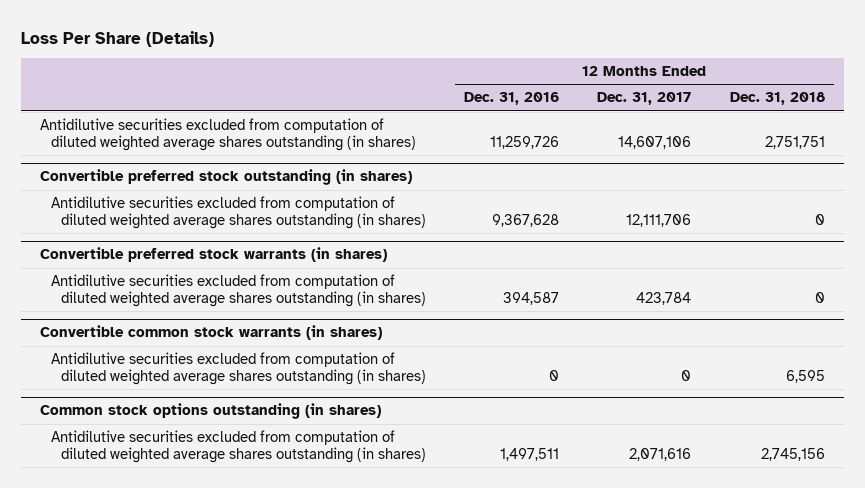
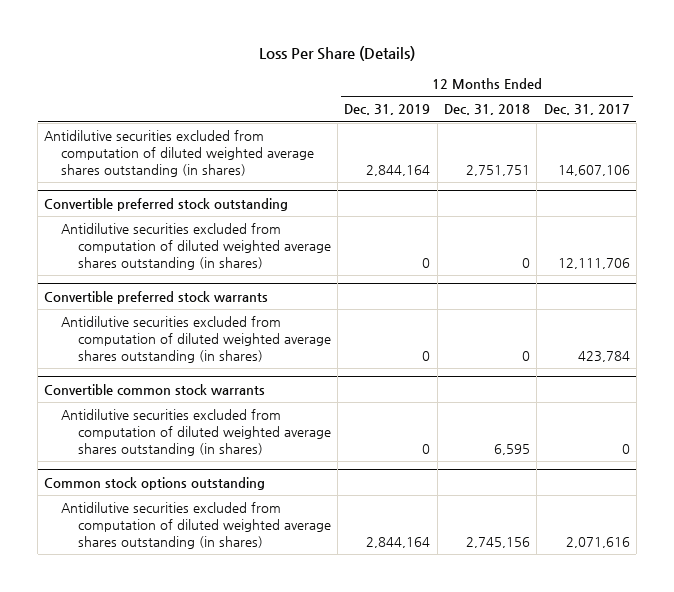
[464,92,560,106] Dec. 31, 2016 -> none
none -> [344,104,431,116] Dec. 31, 2019
[40,169,413,186] Convertible preferred stock outstanding (in shares) -> [44,197,289,211] Convertible preferred stock outstanding
[40,247,388,263] Convertible preferred stock warrants (in shares) -> [44,290,269,304] Convertible preferred stock warrants
[40,325,383,341] Convertible common stock warrants (in shares) -> [44,383,266,395] Convertible common stock warrants
[40,403,382,420] Common stock options outstanding (in shares) -> [44,476,266,490] Common stock options outstanding

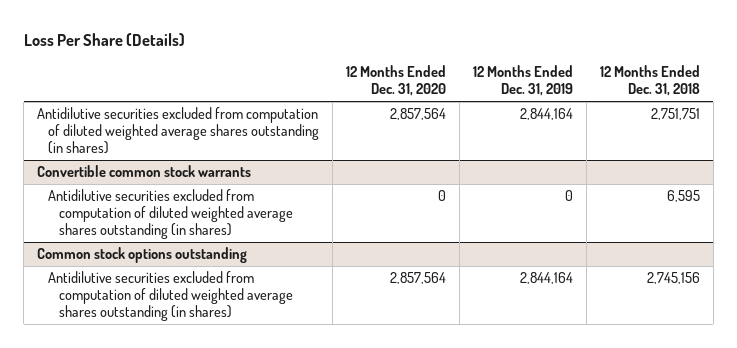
[543,104,630,116] Dec. 31, 2017 -> none
none -> [345,65,446,97] 12 Months Ended Dec. 31, 2020
[44,197,289,211] Convertible preferred stock outstanding -> none
[61,223,331,271] Antidilutive securities excluded from computation of diluted weighted average shares outstanding (in shares) -> none
[44,290,269,304] Convertible preferred stock warrants -> none
[61,316,331,364] Antidilutive securities excluded from computation of diluted weighted average shares outstanding (in shares) -> none

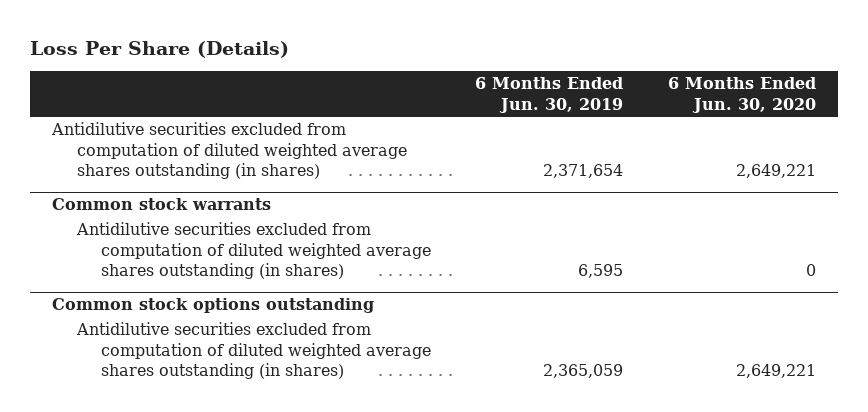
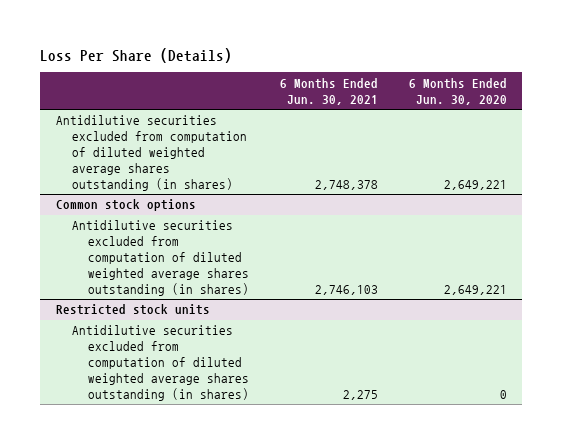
[475,77,624,113] 6 Months Ended Jun. 30, 2019 -> none
none -> [280,77,379,105] 6 Months Ended Jun. 30, 2021
[52,198,272,211] Common stock warrants -> none
[75,222,432,279] Antidilutive securities excluded from computation of diluted weighted average shares outstanding (in shares) -> none
[52,298,375,314] Common stock options outstanding -> [55,199,196,212] Common stock options
none -> [55,304,210,316] Restricted stock units
none -> [71,325,250,401] Antidilutive securities excluded from computation of diluted weighted average shares outstanding (in shares)

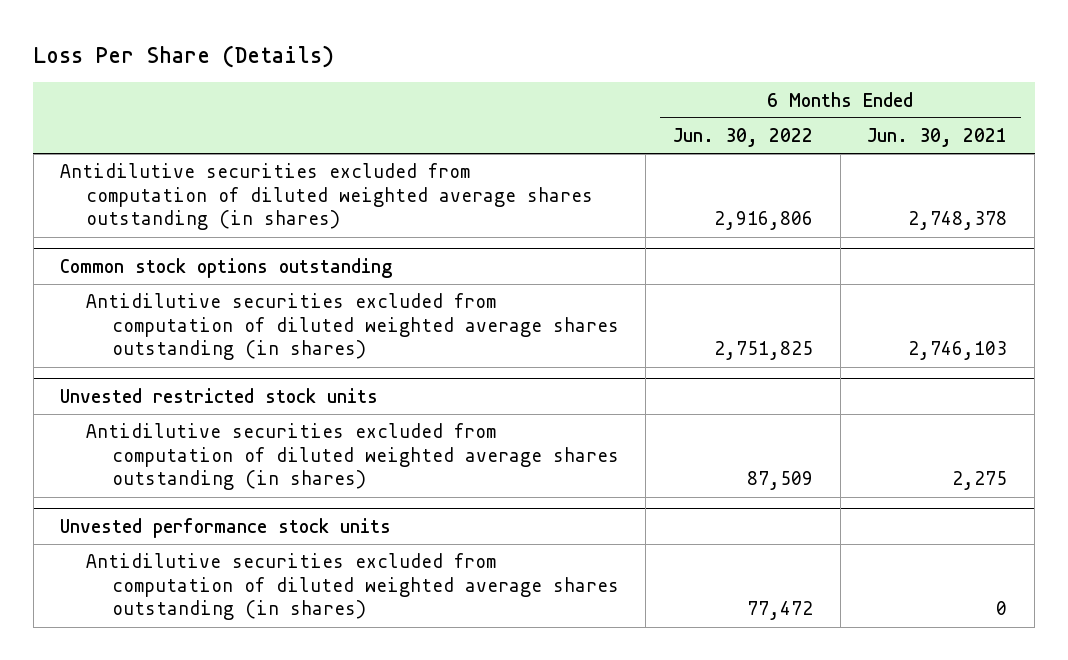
[408,77,507,105] 6 Months Ended Jun. 30, 2020 -> none
none -> [673,128,814,148] Jun. 30, 2022
[55,199,196,212] Common stock options -> [60,258,393,279] Common stock options outstanding
[55,304,210,316] Restricted stock units -> [60,388,379,404] Unvested restricted stock units
none -> [60,518,392,539] Unvested performance stock units
none -> [86,553,619,621] Antidilutive securities excluded from computation of diluted weighted average shares outstanding (in shares)

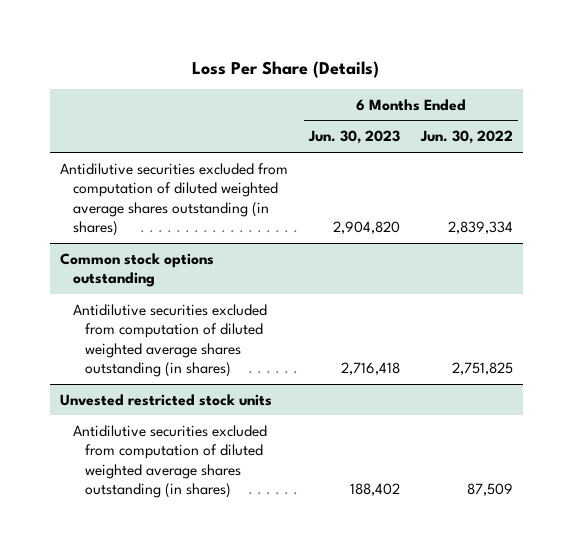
[867,128,1008,148] Jun. 30, 2021 -> none
none -> [307,130,400,145] Jun. 30, 2023
[714,211,814,231] 2,916,806 -> [447,221,513,235] 2,839,334
[60,518,392,539] Unvested performance stock units -> none
[86,553,619,621] Antidilutive securities excluded from computation of diluted weighted average shares outstanding (in shares) -> none

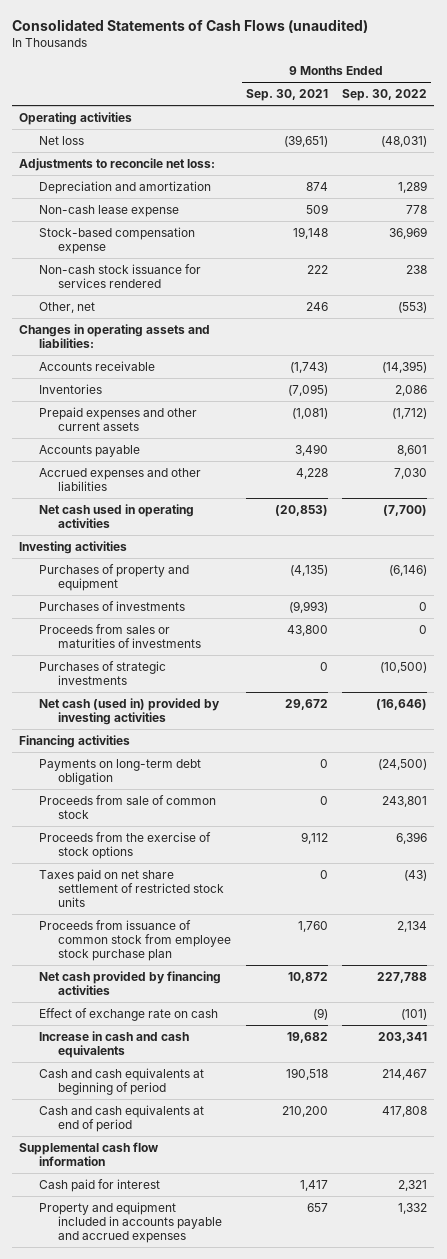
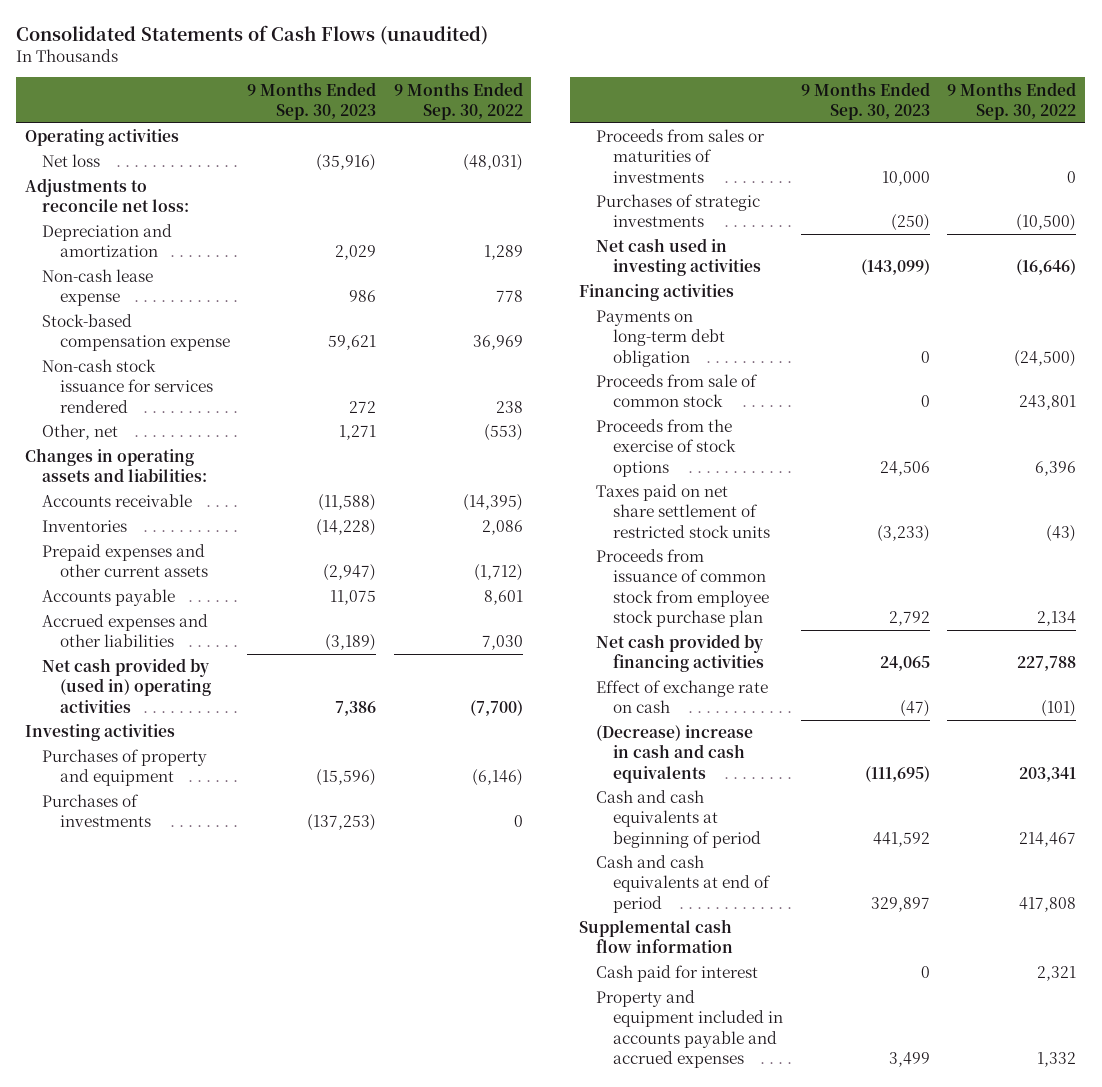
[245,89,328,102] Sep. 30, 2021 -> none
none -> [247,81,377,120] 9 Months Ended Sep. 30, 2023
[38,503,194,529] Net cash used in operating activities -> [42,658,211,713] Net cash provided by (used in) operating activities
[38,697,220,726] Net cash (used in) provided by investing activities -> [596,238,762,277] Net cash used in investing activities
[38,1030,189,1059] Increase in cash and cash equivalents -> [596,725,754,783] (Decrease) increase in cash and cash equivalents

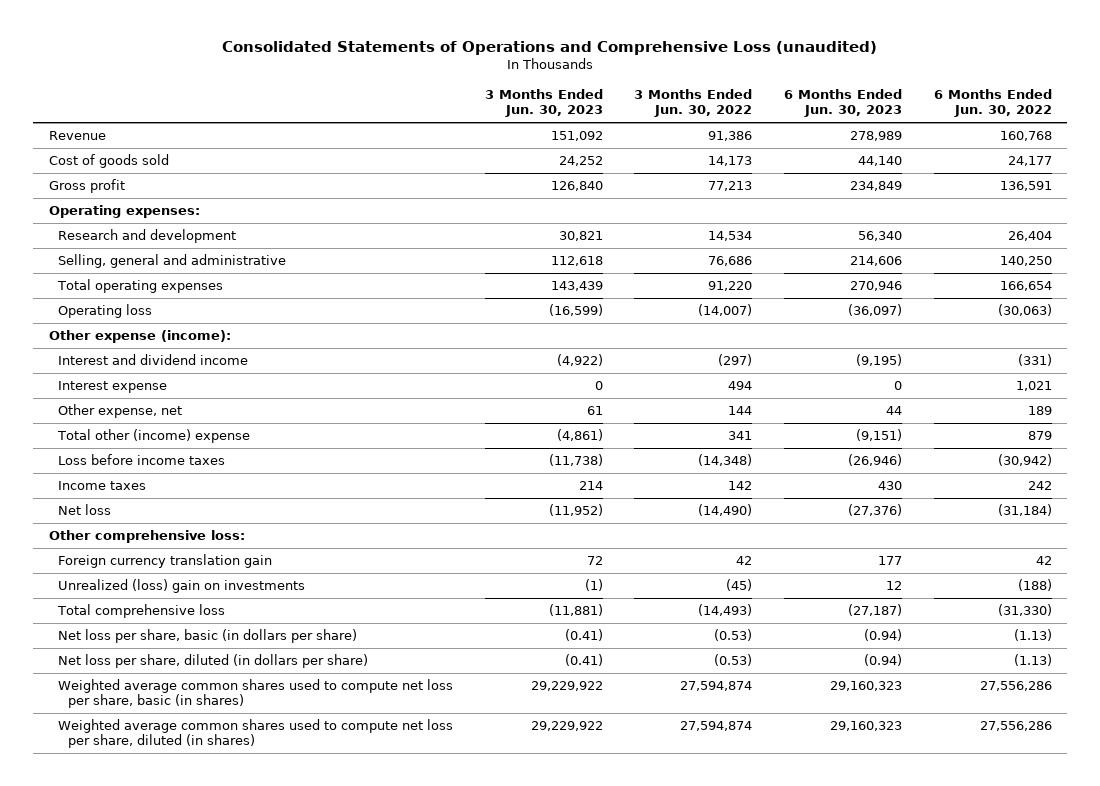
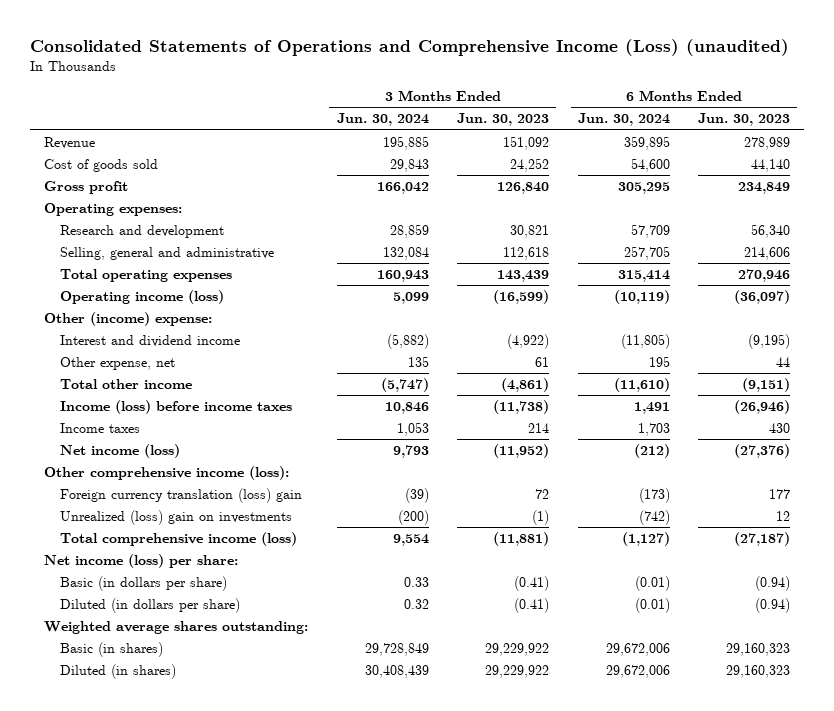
[222,41,878,56] Consolidated Statements of Operations and Comprehensive Loss (unaudited) -> [29,38,789,56] Consolidated Statements of Operations and Comprehensive Income (Loss) (unaudited)
[634,89,753,118] 3 Months Ended Jun. 30, 2022 -> none
[933,89,1052,118] 6 Months Ended Jun. 30, 2022 -> none
none -> [336,113,429,127] Jun. 30, 2024
none -> [577,113,670,127] Jun. 30, 2024
[58,304,153,319] Operating loss -> [59,289,224,304] Operating income (loss)
[48,330,231,344] Other expense (income): -> [44,311,213,326] Other (income) expense:
[58,381,168,394] Interest expense -> none
[57,429,251,444] Total other (income) expense -> [59,378,192,389] Total other income
[58,454,226,466] Loss before income taxes -> [59,399,292,414] Income (loss) before income taxes
[58,504,112,516] Net loss -> [59,443,180,458] Net income (loss)
[48,530,245,544] Other comprehensive loss: -> [44,465,290,480] Other comprehensive income (loss):
[58,554,273,569] Foreign currency translation gain -> [59,487,302,503] Foreign currency translation (loss) gain
[57,604,226,619] Total comprehensive loss -> [59,531,297,546] Total comprehensive income (loss)
none -> [44,553,239,568] Net income (loss) per share:
[58,629,358,644] Net loss per share, basic (in dollars per share) -> [59,575,227,591] Basic (in dollars per share)
[58,654,369,669] Net loss per share, diluted (in dollars per share) -> [59,597,240,613] Diluted (in dollars per share)
none -> [44,620,309,634] Weighted average shares outstanding:
[58,679,454,709] Weighted average common shares used to compute net loss per share, basic (in shares) -> [59,641,163,657] Basic (in shares)
[58,719,454,749] Weighted average common shares used to compute net loss per share, diluted (in shares) -> [59,663,176,679] Diluted (in shares)

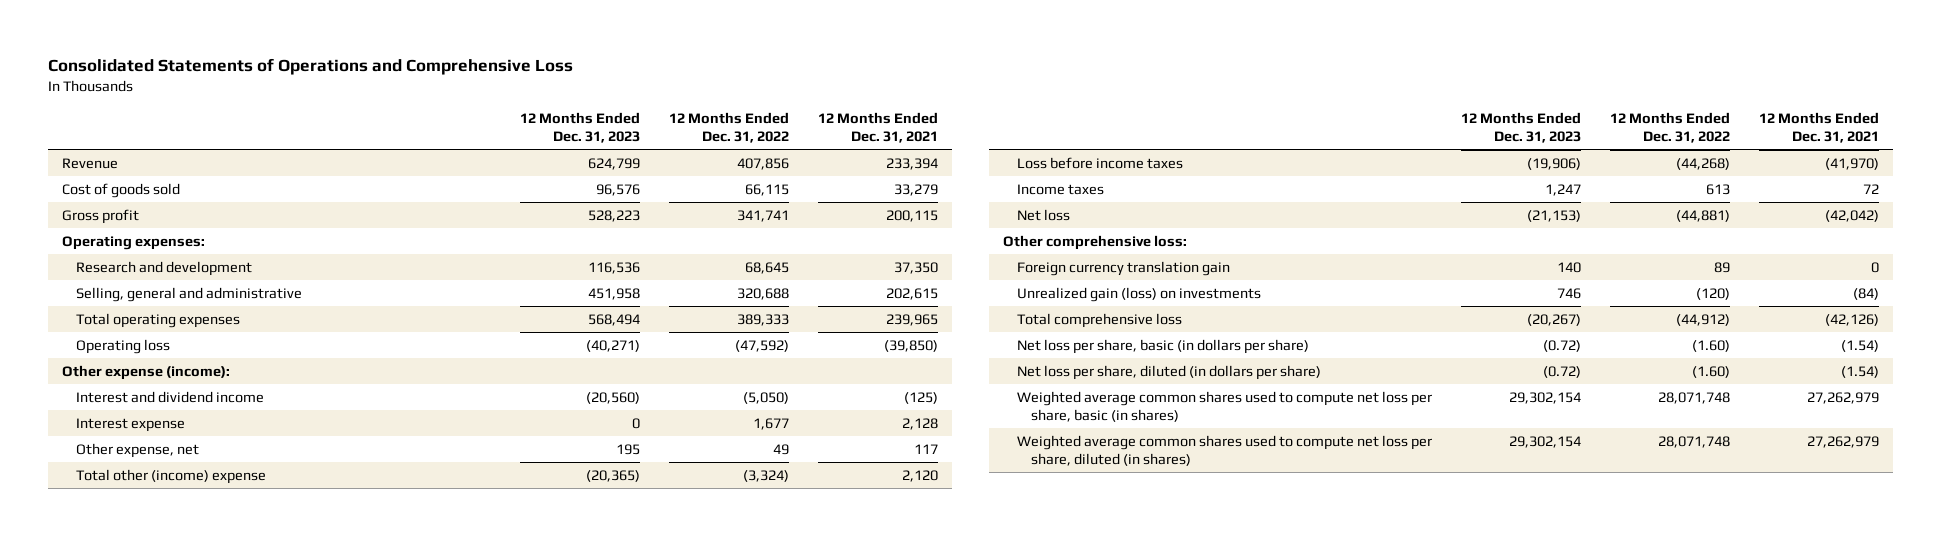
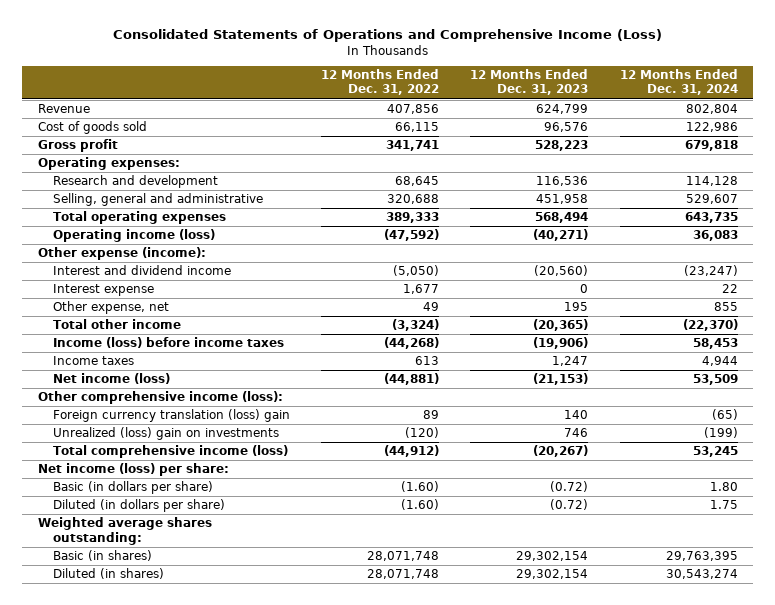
[47,57,573,75] Consolidated Statements of Operations and Comprehensive Loss -> [112,29,662,43] Consolidated Statements of Operations and Comprehensive Income (Loss)
[817,112,938,143] 12 Months Ended Dec. 31, 2021 -> none
none -> [619,69,738,96] 12 Months Ended Dec. 31, 2024
[76,338,171,354] Operating loss -> [53,229,216,243] Operating income (loss)
[76,468,267,484] Total other (income) expense -> [53,319,182,330] Total other income
[1017,156,1184,169] Loss before income taxes -> [53,337,285,349] Income (loss) before income taxes
[1017,208,1071,221] Net loss -> [53,373,171,385] Net income (loss)
[1003,234,1188,250] Other comprehensive loss: -> [37,391,283,405] Other comprehensive income (loss):
[1017,260,1231,276] Foreign currency translation gain -> [53,409,291,423] Foreign currency translation (loss) gain
[1017,286,1262,302] Unrealized gain (loss) on investments -> [53,427,280,441] Unrealized (loss) gain on investments
[1017,312,1183,328] Total comprehensive loss -> [53,445,289,459] Total comprehensive income (loss)
none -> [37,463,229,477] Net income (loss) per share:
[1017,338,1310,354] Net loss per share, basic (in dollars per share) -> [53,481,214,495] Basic (in dollars per share)
[1017,364,1322,380] Net loss per share, diluted (in dollars per share) -> [53,499,226,513] Diluted (in dollars per share)
none -> [37,517,212,545] Weighted average shares outstanding:
[1017,390,1433,422] Weighted average common shares used to compute net loss per share, basic (in shares) -> [53,550,153,562] Basic (in shares)
[1017,434,1433,466] Weighted average common shares used to compute net loss per share, diluted (in shares) -> [53,568,165,580] Diluted (in shares)

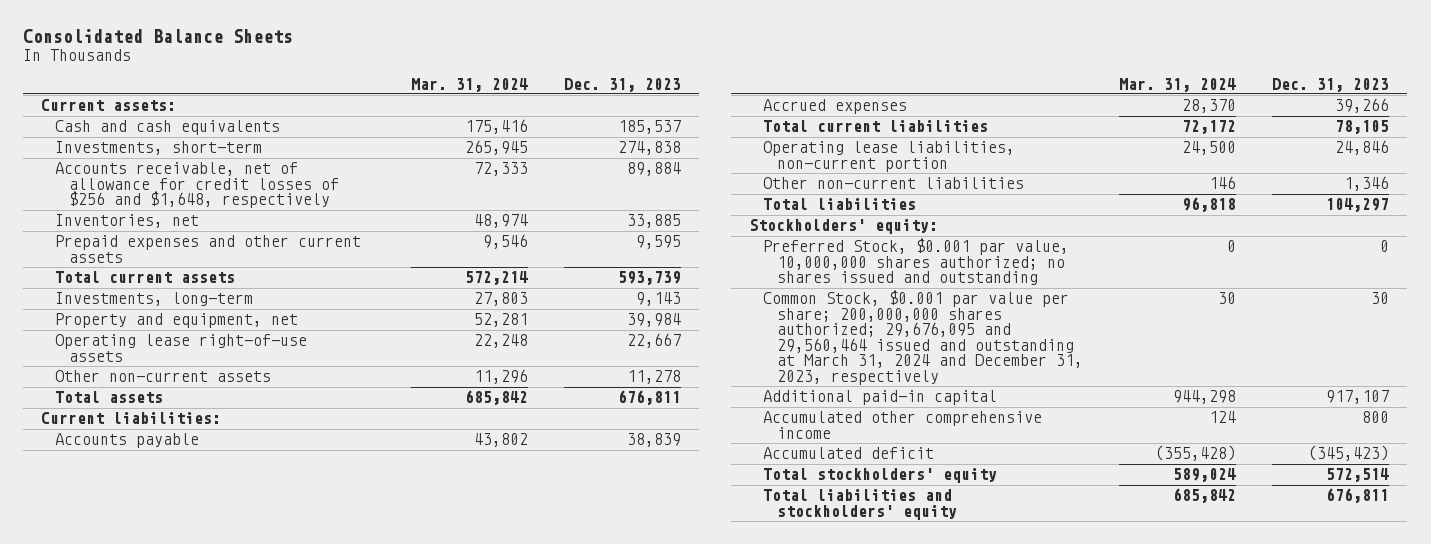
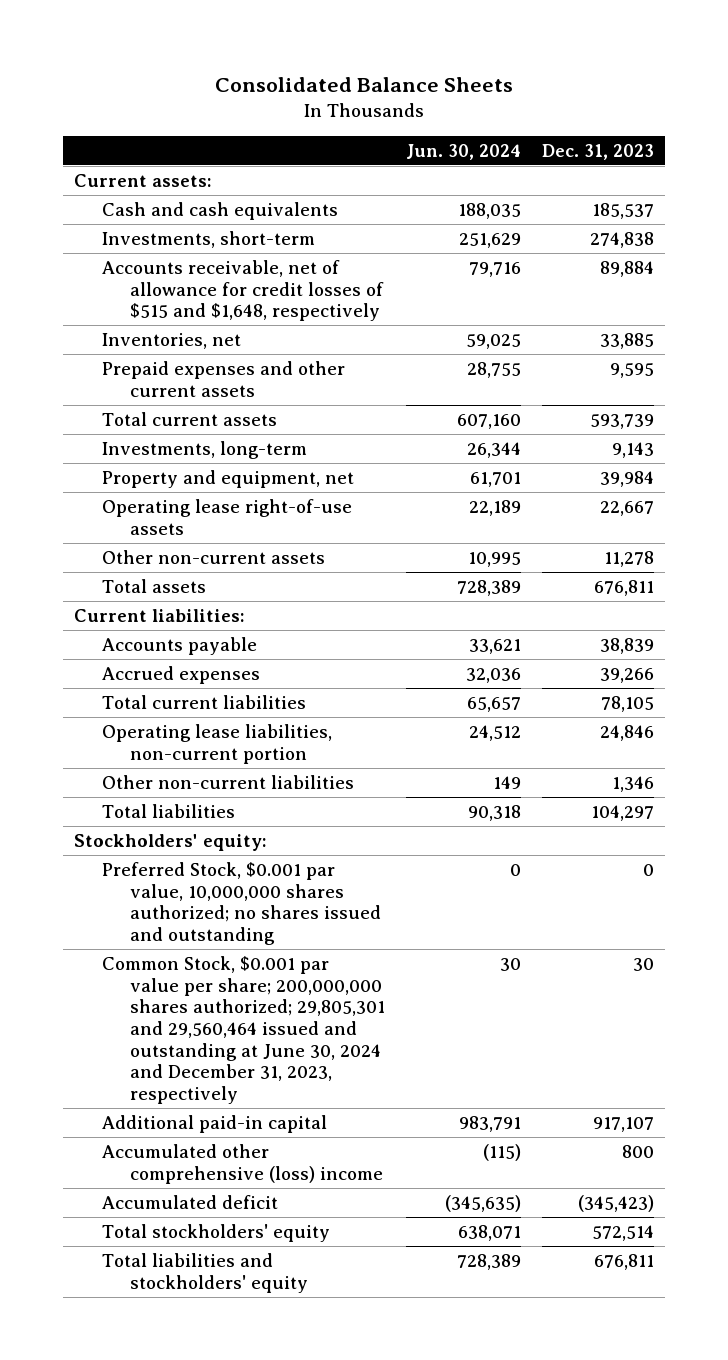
[411,77,529,92] Mar. 31, 2024 -> none
none -> [406,143,522,160] Jun. 30, 2024
[55,162,339,209] Accounts receivable, net of allowance for credit losses of $256 and $1,648, respectively -> [101,259,384,322] Accounts receivable, net of allowance for credit losses of $515 and $1,648, respectively
[763,290,1084,385] Common Stock, $0.001 par value per share; 200,000,000 shares authorized; 29,676,095 and 29,560,464 issued and outstanding at March 31, 2024 and December 31, 2023, respectively -> [101,955,385,1104] Common Stock, $0.001 par value per share; 200,000,000 shares authorized; 29,805,301 and 29,560,464 issued and outstanding at June 30, 2024 and December 31, 2023, respectively
[763,411,1043,439] Accumulated other comprehensive income -> [101,1143,383,1184] Accumulated other comprehensive (loss) income

